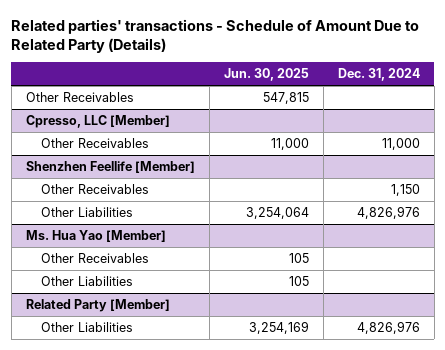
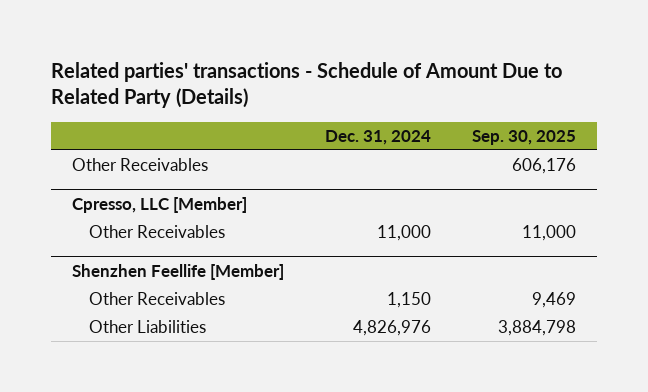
[223,68,309,82] Jun. 30, 2025 -> none
none -> [472,129,577,145] Sep. 30, 2025
[25,230,166,243] Ms. Hua Yao [Member] -> none
[40,253,149,264] Other Receivables -> none
[40,276,133,287] Other Liabilities -> none
[25,299,170,313] Related Party [Member] -> none
[40,322,133,333] Other Liabilities -> none

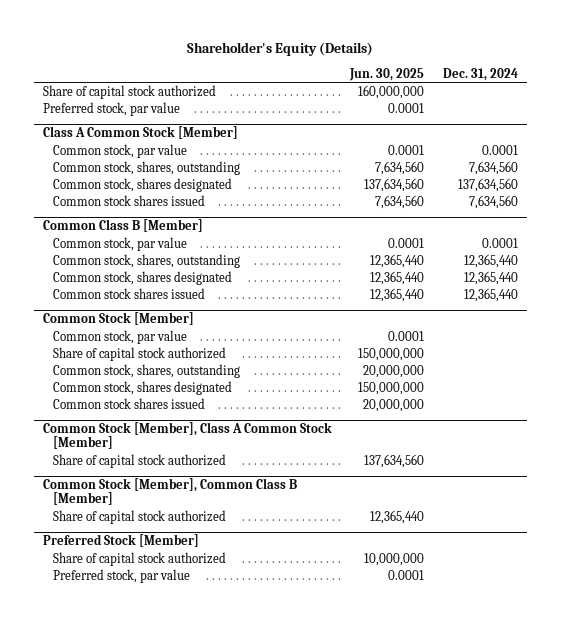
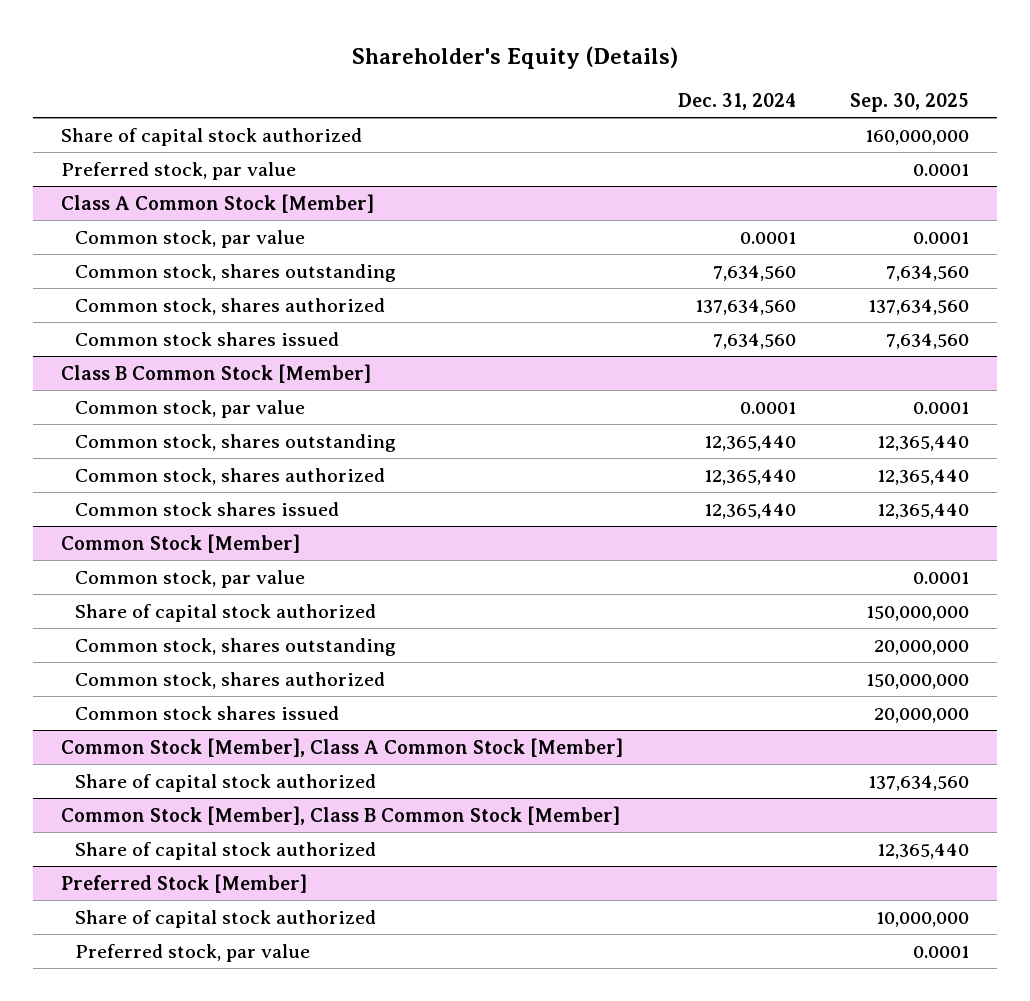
[349,67,425,81] Jun. 30, 2025 -> none
none -> [850,93,970,113] Sep. 30, 2025
[52,160,240,175] Common stock, shares, outstanding -> [75,263,397,282] Common stock, shares outstanding
[52,177,232,192] Common stock, shares designated -> [75,297,386,315] Common stock, shares authorized
[42,219,203,233] Common Class B [Member] -> [60,363,371,383] Class B Common Stock [Member]
[52,253,240,268] Common stock, shares, outstanding -> [75,433,397,452] Common stock, shares outstanding
[52,270,232,285] Common stock, shares designated -> [75,467,386,485] Common stock, shares authorized
[52,363,240,378] Common stock, shares, outstanding -> [75,637,397,656] Common stock, shares outstanding
[52,380,232,395] Common stock, shares designated -> [75,671,386,689] Common stock, shares authorized
[42,478,297,506] Common Stock [Member], Common Class B [Member] -> [60,805,620,825] Common Stock [Member], Class B Common Stock [Member]

